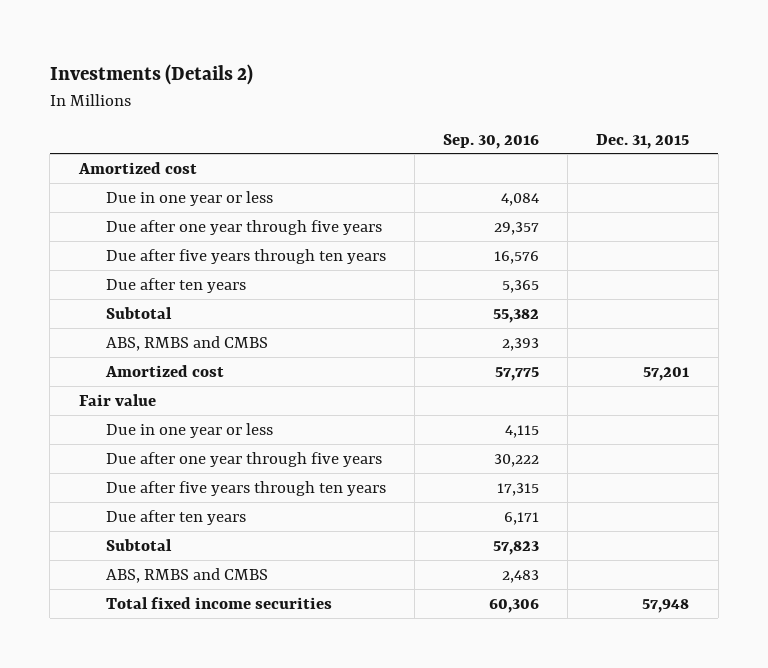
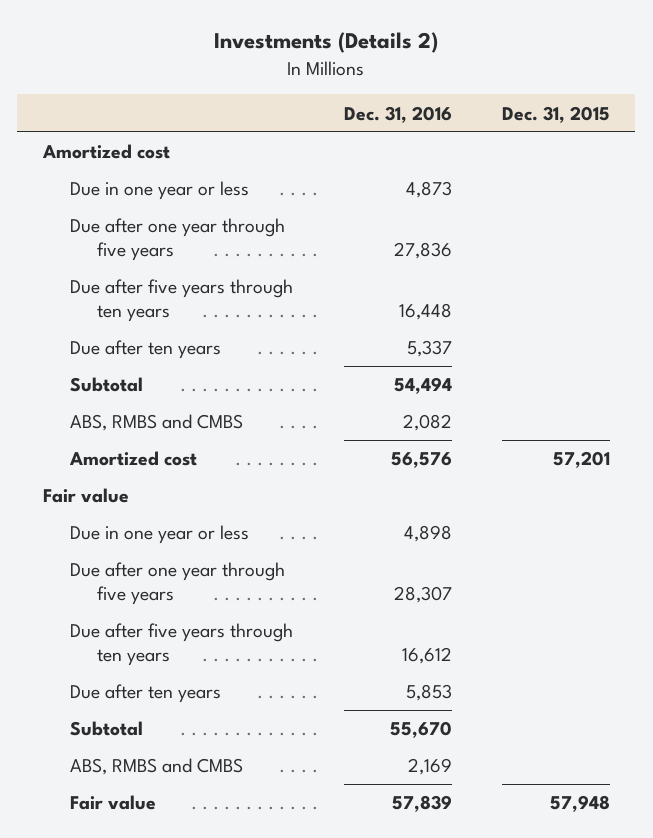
[443,133,540,149] Sep. 30, 2016 -> none
none -> [343,105,452,123] Dec. 31, 2016
[105,596,332,609] Total fixed income securities -> [70,795,157,811] Fair value

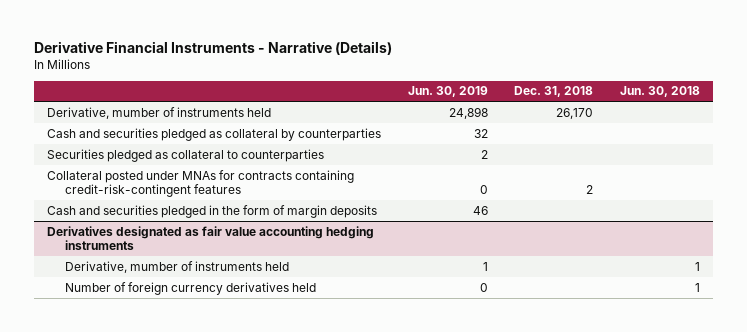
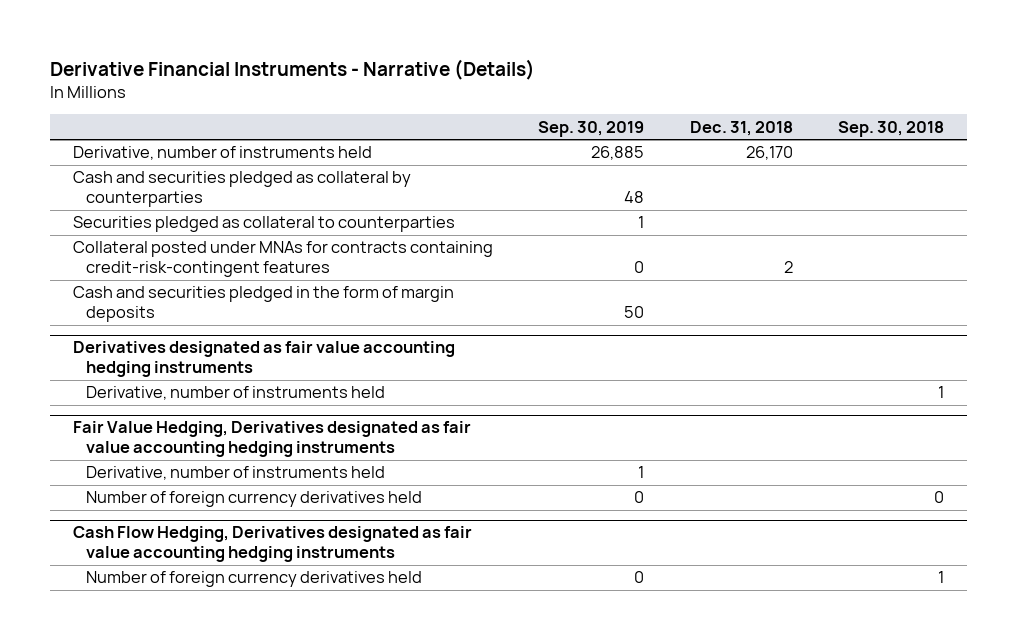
[407,86,488,98] Jun. 30, 2019 -> none
[619,86,700,98] Jun. 30, 2018 -> none
none -> [538,120,645,137] Sep. 30, 2019
none -> [838,120,945,137] Sep. 30, 2018
[47,106,272,119] Derivative, mumber of instruments held -> [72,146,372,161] Derivative, number of instruments held
[65,281,317,295] Number of foreign currency derivatives held -> none
[65,260,290,273] Derivative, mumber of instruments held -> [85,386,385,401] Derivative, number of instruments held
none -> [72,421,471,458] Fair Value Hedging, Derivatives designated as fair value accounting hedging instruments
none -> [85,466,385,481] Derivative, number of instruments held
none -> [85,491,422,508] Number of foreign currency derivatives held
none -> [72,526,472,563] Cash Flow Hedging, Derivatives designated as fair value accounting hedging instruments
none -> [85,571,422,588] Number of foreign currency derivatives held

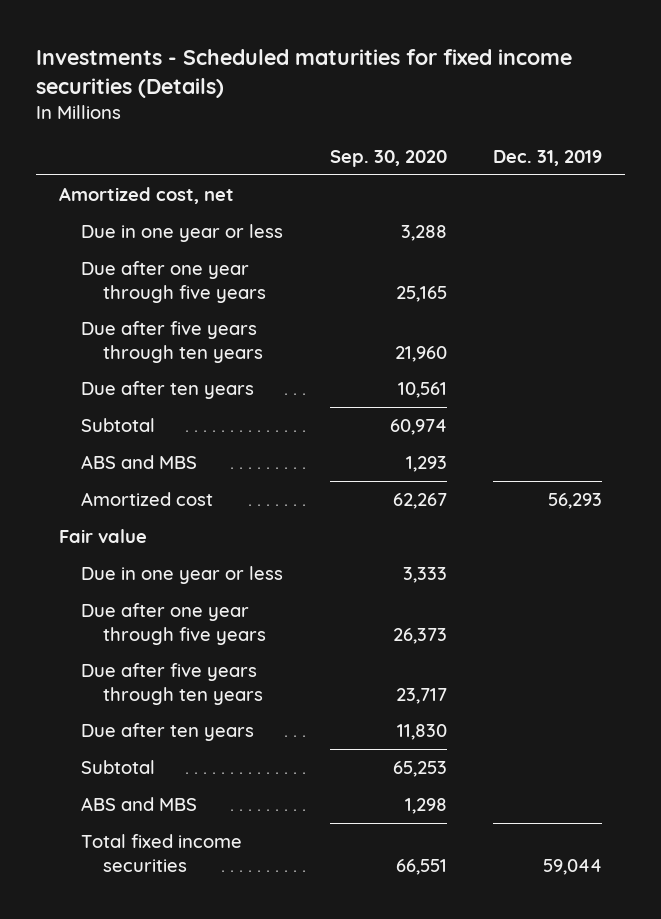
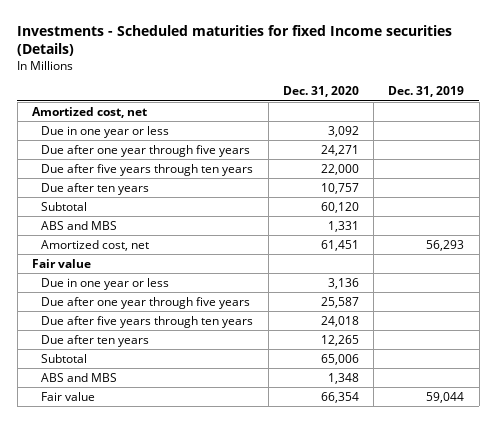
[36,49,573,99] Investments - Scheduled maturities for fixed income securities (Details) -> [17,24,453,57] Investments - Scheduled maturities for fixed Income securities (Details)
[329,150,447,168] Sep. 30, 2020 -> none
none -> [282,86,359,98] Dec. 31, 2020
[81,492,214,507] Amortized cost -> [41,239,150,251] Amortized cost, net
[81,834,243,872] Total fixed income securities -> [41,391,96,401] Fair value

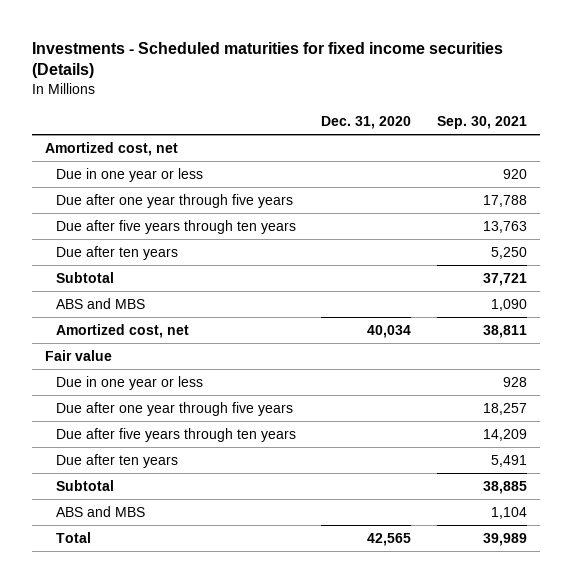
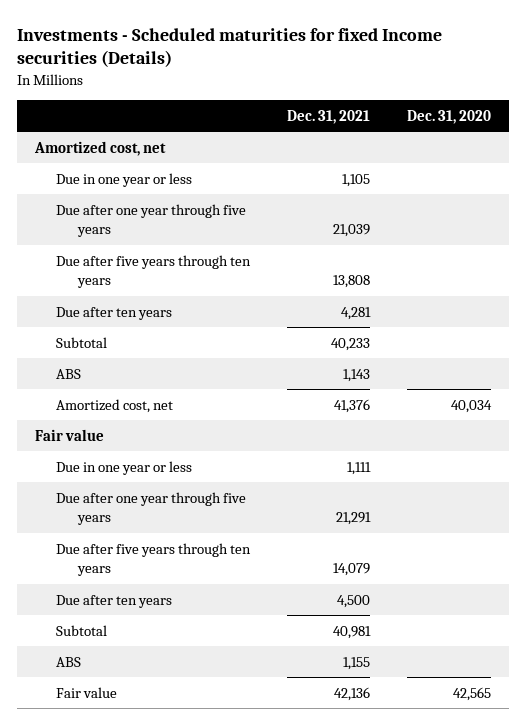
[32,41,504,79] Investments - Scheduled maturities for fixed income securities (Details) -> [16,27,442,68] Investments - Scheduled maturities for fixed Income securities (Details)
[437,115,528,129] Sep. 30, 2021 -> none
none -> [287,109,371,124] Dec. 31, 2021
[55,297,145,309] ABS and MBS -> [56,368,82,379] ABS
[55,505,145,517] ABS and MBS -> [56,656,82,667] ABS
[55,531,91,543] Total -> [56,686,118,698] Fair value

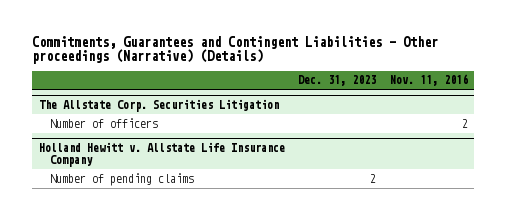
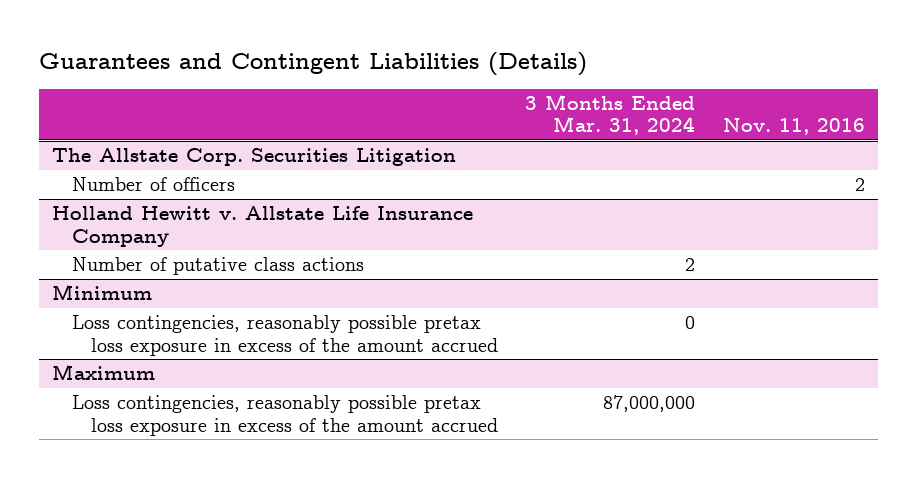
[32,35,439,65] Commitments, Guarantees and Contingent Liabilities - Other proceedings (Narrative) (Details) -> [38,51,587,76] Guarantees and Contingent Liabilities (Details)
[298,75,377,87] Dec. 31, 2023 -> none
none -> [525,93,696,136] 3 Months Ended Mar. 31, 2024
[50,172,195,186] Number of pending claims -> [71,257,364,276] Number of putative class actions
none -> [52,284,153,301] Minimum
none -> [71,315,499,356] Loss contingencies, reasonably possible pretax loss exposure in excess of the amount accrued
none -> [52,364,156,381] Maximum
none -> [71,395,499,436] Loss contingencies, reasonably possible pretax loss exposure in excess of the amount accrued

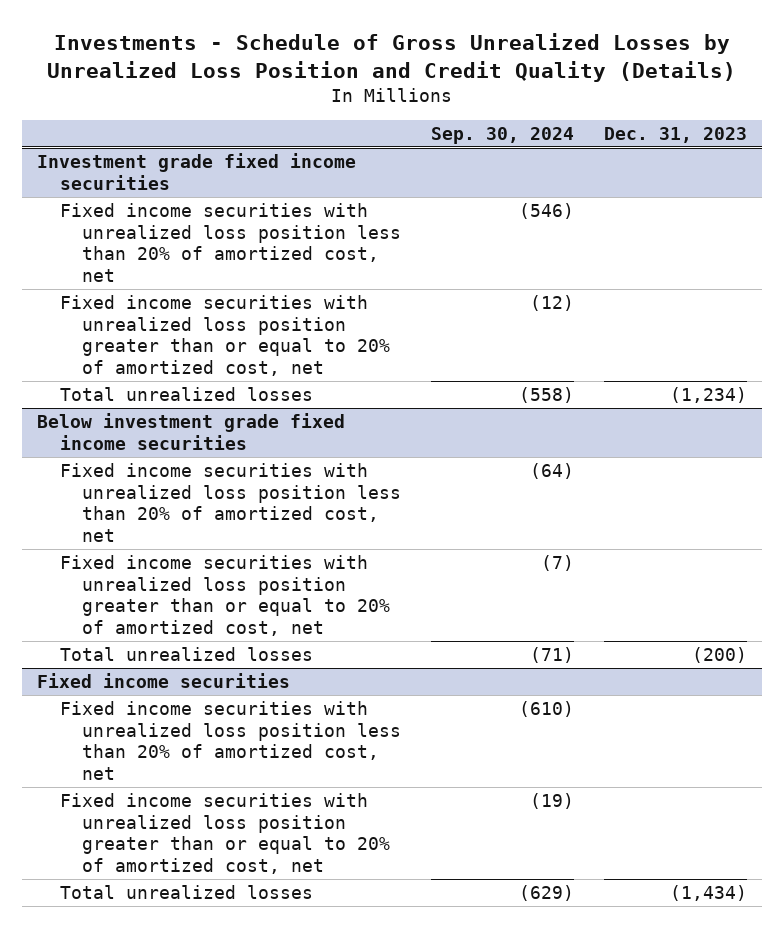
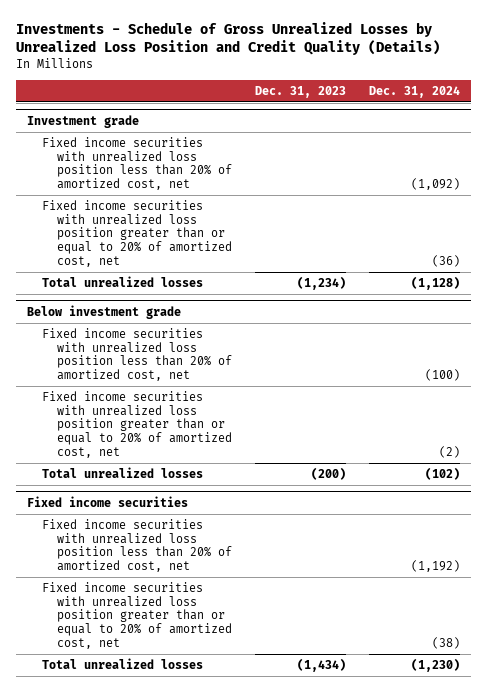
[431,127,575,145] Sep. 30, 2024 -> none
none -> [368,85,460,98] Dec. 31, 2024
[37,152,357,190] Investment grade fixed income securities -> [27,114,140,128] Investment grade
[37,412,346,450] Below investment grade fixed income securities -> [27,304,182,319] Below investment grade

